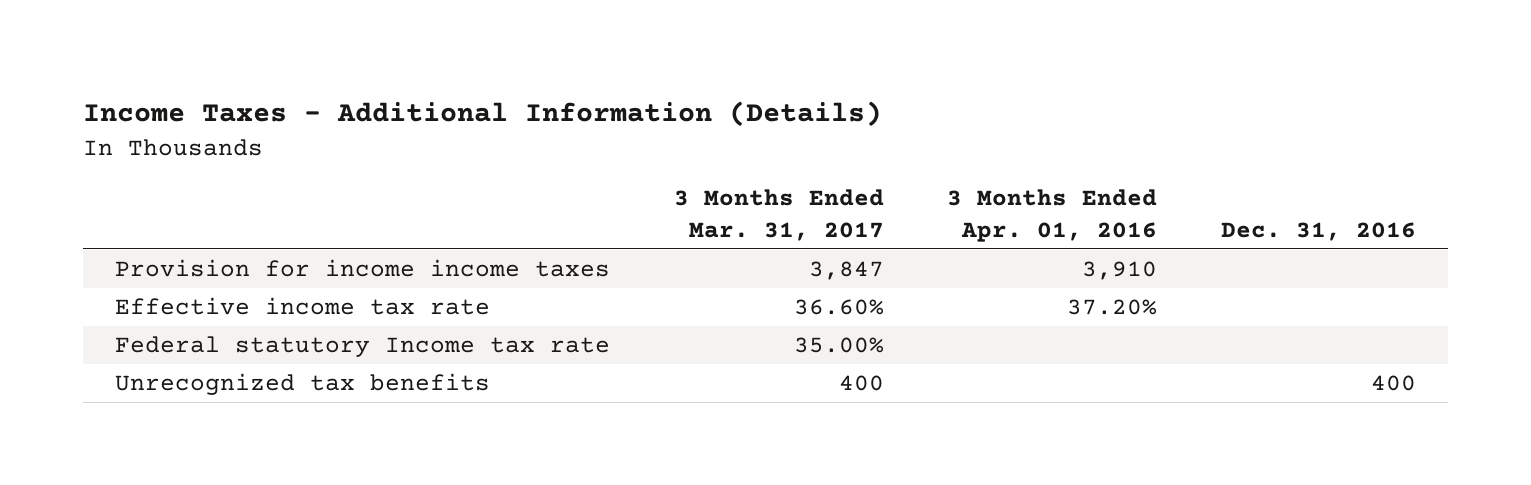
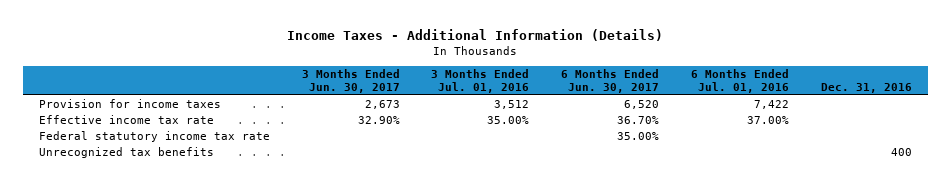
[673,189,884,241] 3 Months Ended Mar. 31, 2017 -> none
[947,189,1158,242] 3 Months Ended Apr. 01, 2016 -> none
none -> [301,68,400,93] 3 Months Ended Jun. 30, 2017
none -> [431,68,530,93] 3 Months Ended Jul. 01, 2016
none -> [561,68,660,93] 6 Months Ended Jun. 30, 2017
none -> [691,68,790,93] 6 Months Ended Jul. 01, 2016
[114,259,610,278] Provision for income income taxes -> [38,98,221,108] Provision for income taxes
[114,336,610,358] Federal statutory Income tax rate -> [38,130,270,142] Federal statutory income tax rate

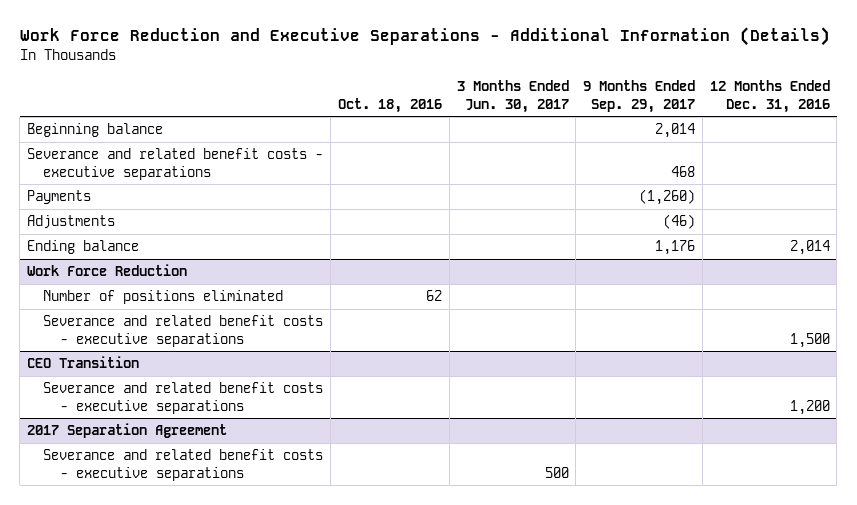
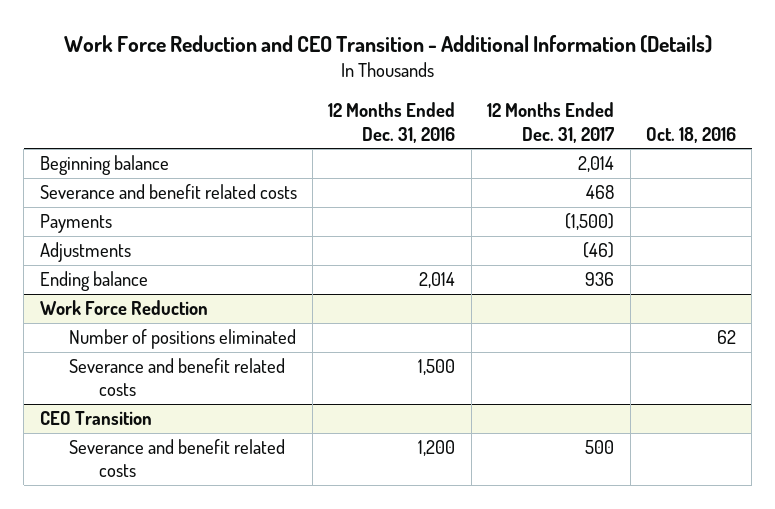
[19,27,830,47] Work Force Reduction and Executive Separations - Additional Information (Details) -> [63,35,712,54] Work Force Reduction and CEO Transition - Additional Information (Details)
[456,80,569,113] 3 Months Ended Jun. 30, 2017 -> none
[583,80,696,113] 9 Months Ended Sep. 29, 2017 -> none
none -> [487,102,615,143] 12 Months Ended Dec. 31, 2017
[26,148,323,180] Severance and related benefit costs - executive separations -> [39,184,297,200] Severance and benefit related costs
[43,315,324,347] Severance and related benefit costs - executive separations -> [69,358,286,397] Severance and benefit related costs
[26,423,227,439] 2017 Separation Agreement -> none
[43,449,324,481] Severance and related benefit costs - executive separations -> none
[43,382,324,414] Severance and related benefit costs - executive separations -> [69,439,286,478] Severance and benefit related costs

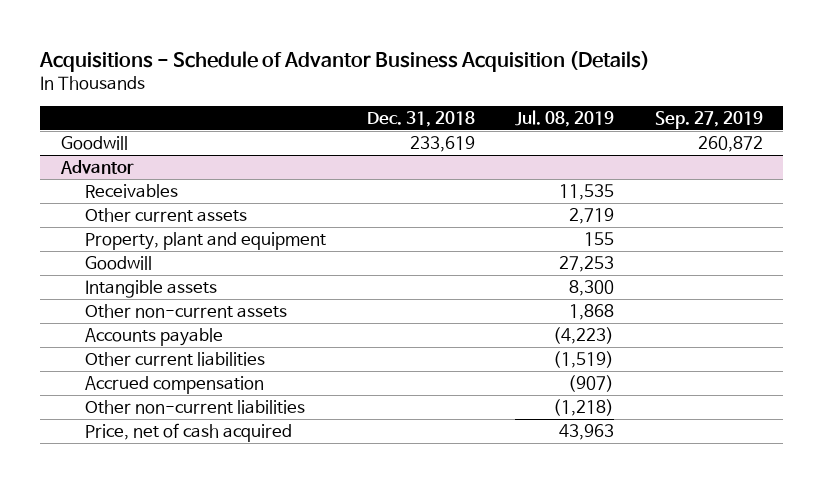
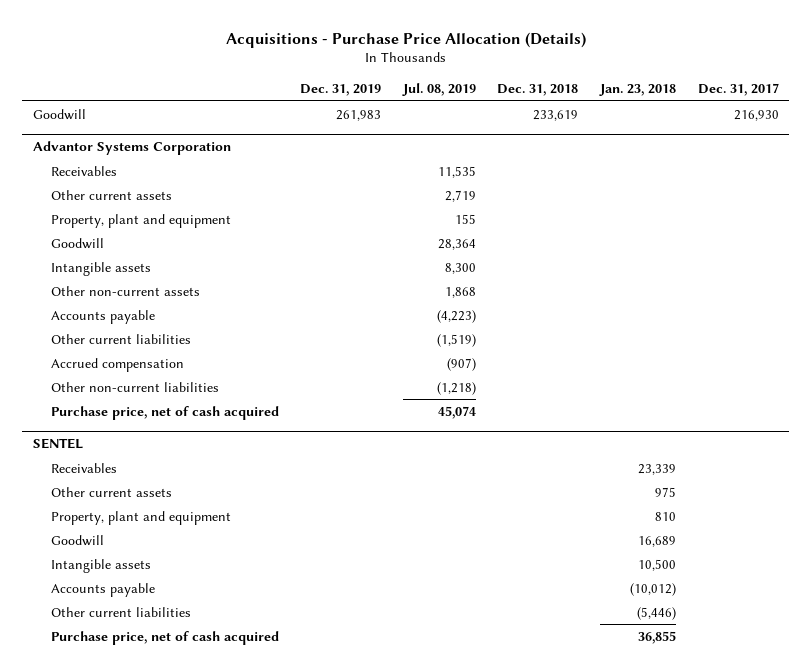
[39,50,651,72] Acquisitions - Schedule of Advantor Business Acquisition (Details) -> [225,31,586,48] Acquisitions - Purchase Price Allocation (Details)
[654,111,763,130] Sep. 27, 2019 -> none
none -> [300,83,382,96] Dec. 31, 2019
none -> [598,83,676,96] Jan. 23, 2018
none -> [697,82,779,96] Dec. 31, 2017
[59,160,134,175] Advantor -> [33,140,232,155] Advantor Systems Corporation
[559,256,615,273] 27,253 -> [437,238,476,250] 28,364
[84,423,292,443] Price, net of cash acquired -> [50,405,279,420] Purchase price, net of cash acquired
[559,424,615,441] 43,963 -> [437,405,476,419] 45,074
none -> [33,437,84,449] SENTEL
none -> [50,462,117,473] Receivables
none -> [50,486,172,497] Other current assets
none -> [50,510,231,525] Property, plant and equipment
none -> [50,534,104,546] Goodwill
none -> [50,558,151,573] Intangible assets
none -> [50,582,155,597] Accounts payable
none -> [50,606,191,617] Other current liabilities
none -> [50,630,279,645] Purchase price, net of cash acquired

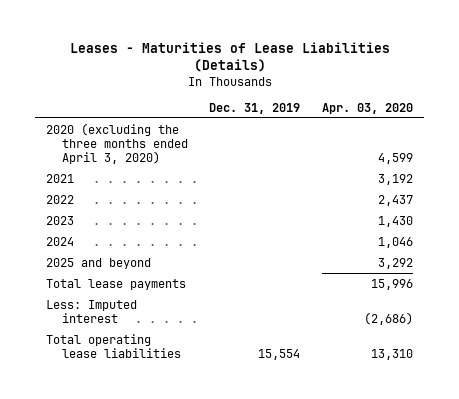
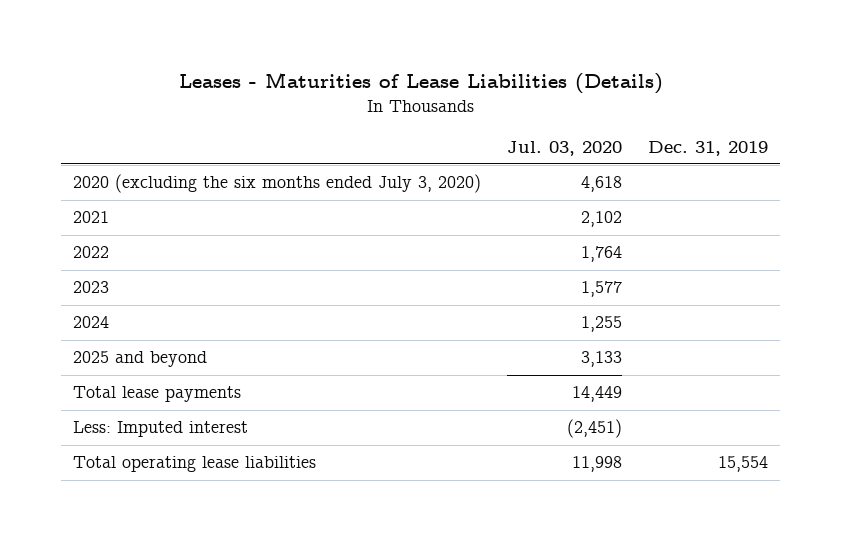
[322,102,414,114] Apr. 03, 2020 -> none
none -> [507,140,623,156] Jul. 03, 2020
[45,122,188,164] 2020 (excluding the three months ended April 3, 2020) -> [73,174,482,194] 2020 (excluding the six months ended July 3, 2020)

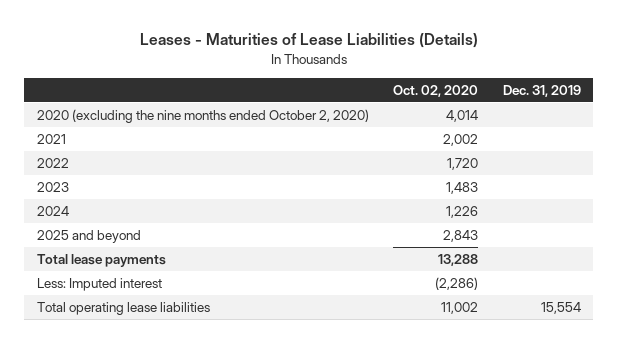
[507,140,623,156] Jul. 03, 2020 -> none
none -> [393,84,479,97] Oct. 02, 2020
[73,174,482,194] 2020 (excluding the six months ended July 3, 2020) -> [36,109,369,124] 2020 (excluding the nine months ended October 2, 2020)

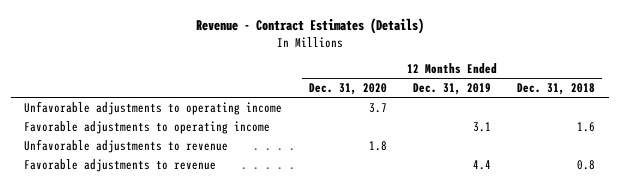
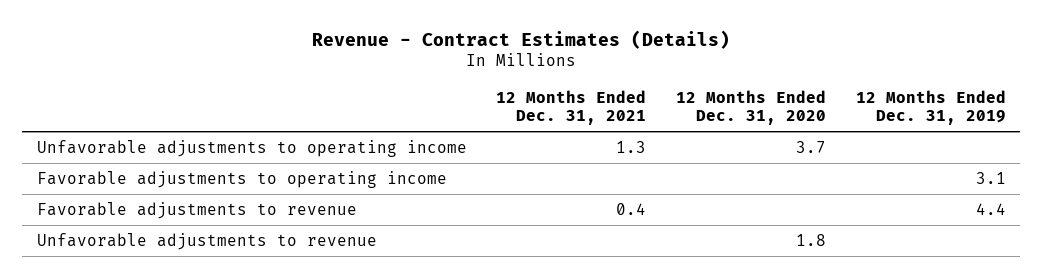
[517,83,596,96] Dec. 31, 2018 -> none
none -> [496,89,647,126] 12 Months Ended Dec. 31, 2021
[24,138,229,153] Unfavorable adjustments to revenue -> [36,232,377,250] Unfavorable adjustments to revenue

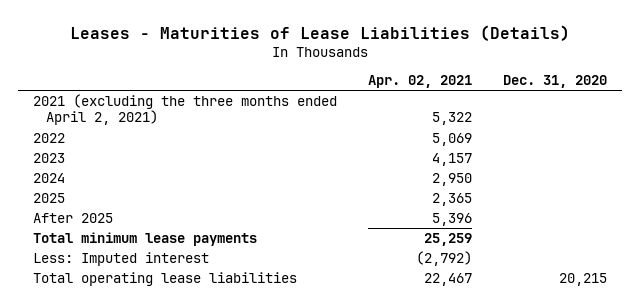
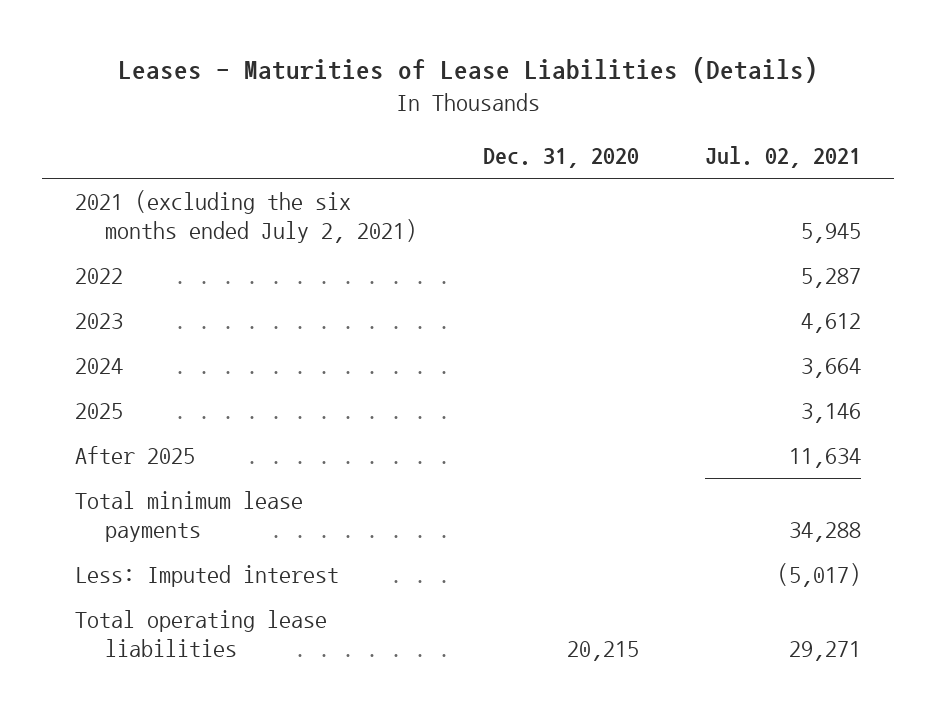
[367,75,472,89] Apr. 02, 2021 -> none
none -> [705,146,862,169] Jul. 02, 2021
[33,93,338,126] 2021 (excluding the three months ended April 2, 2021) -> [74,189,418,244] 2021 (excluding the six months ended July 2, 2021)

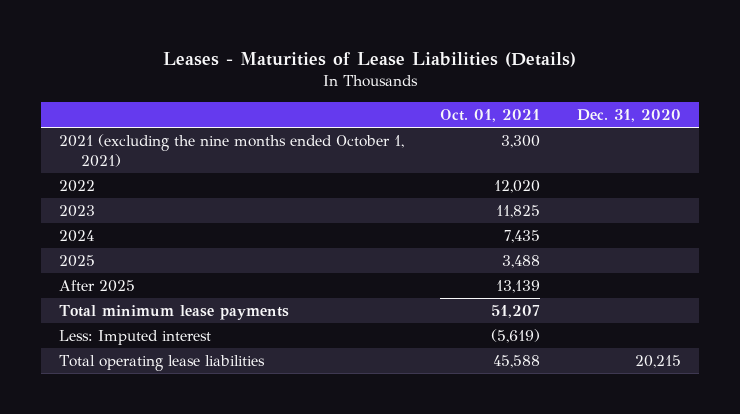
[705,146,862,169] Jul. 02, 2021 -> none
none -> [440,108,541,122] Oct. 01, 2021
[74,189,418,244] 2021 (excluding the six months ended July 2, 2021) -> [58,134,404,167] 2021 (excluding the nine months ended October 1, 2021)

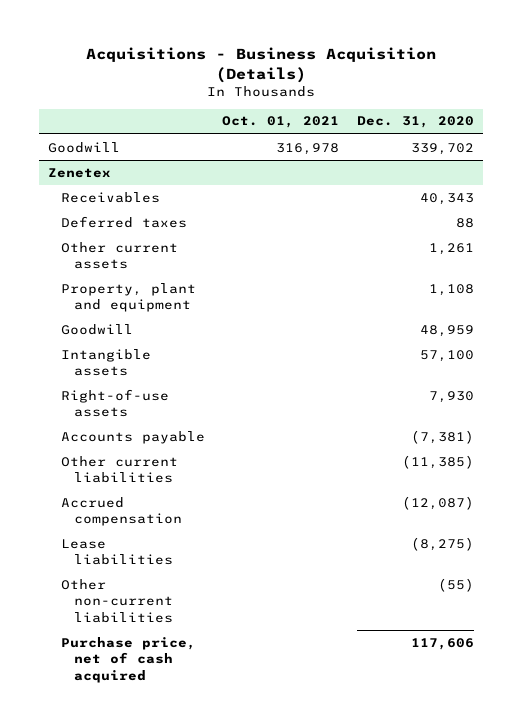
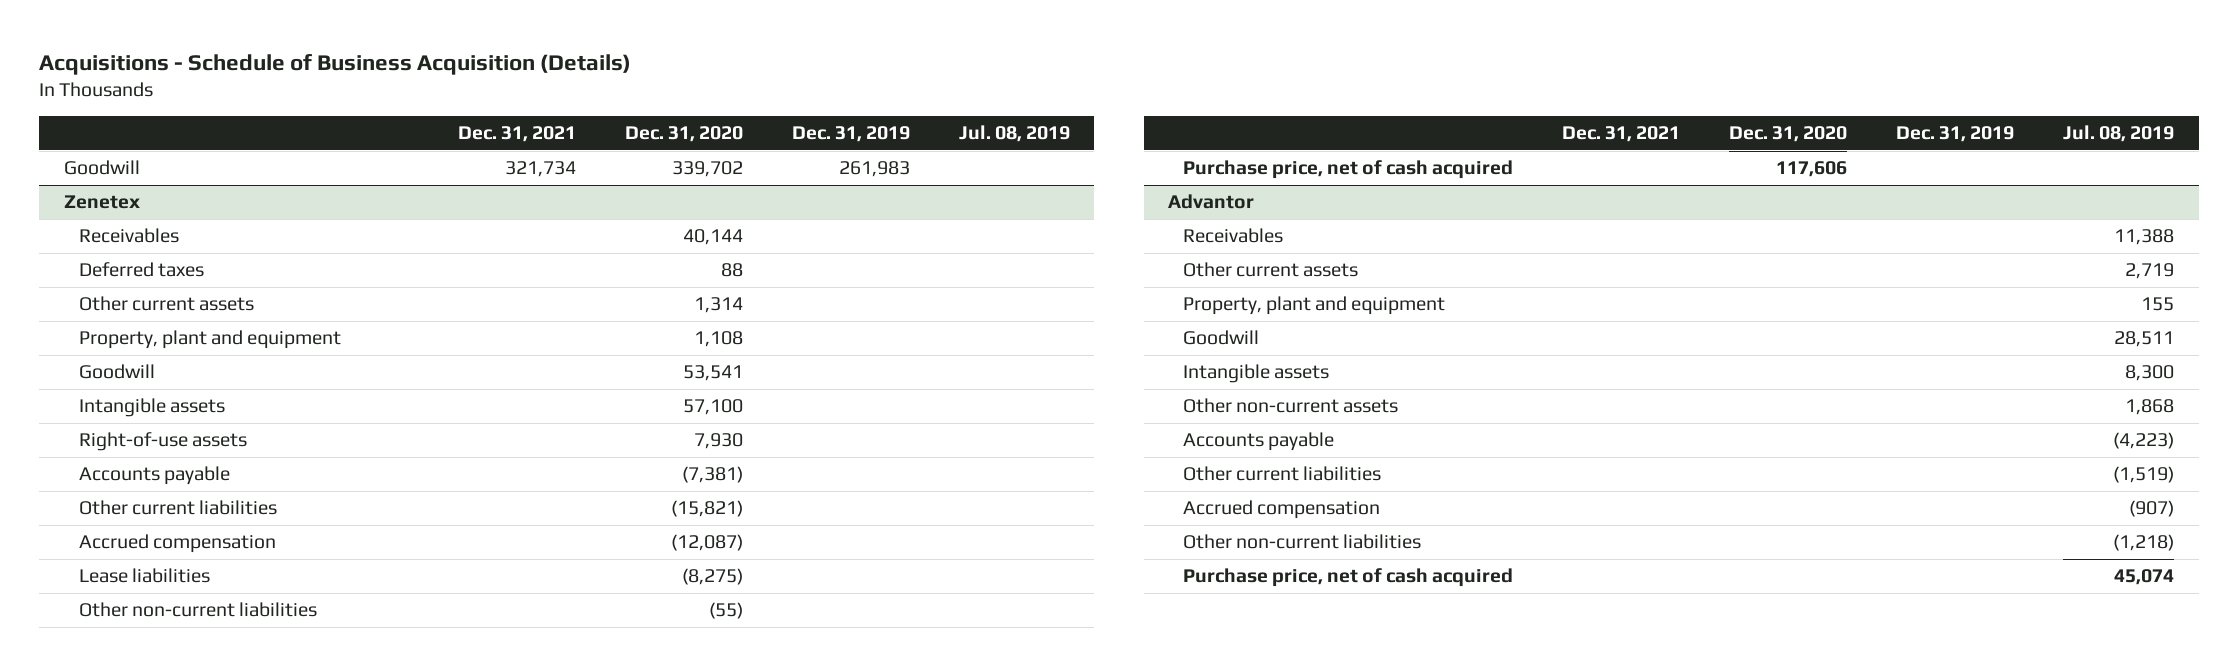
[86,47,437,83] Acquisitions - Business Acquisition (Details) -> [39,53,632,75] Acquisitions - Schedule of Business Acquisition (Details)
[222,116,340,129] Oct. 01, 2021 -> none
none -> [457,126,576,143] Dec. 31, 2021
none -> [791,126,910,143] Dec. 31, 2019
none -> [958,125,1070,143] Jul. 08, 2019
[419,192,474,205] 40,343 -> [682,229,743,246] 40,144
[428,242,474,255] 1,261 -> [693,297,743,314] 1,314
[419,324,474,337] 48,959 -> [682,365,743,382] 53,541
[401,454,474,469] (11,385) -> [670,500,743,518] (15,821)
none -> [1168,194,1255,210] Advantor
none -> [1183,228,1284,244] Receivables
none -> [1183,262,1359,278] Other current assets
none -> [1183,296,1446,316] Property, plant and equipment
none -> [1183,330,1260,346] Goodwill
none -> [1183,364,1330,384] Intangible assets
none -> [1183,398,1399,414] Other non-current assets
none -> [1183,432,1335,452] Accounts payable
none -> [1183,466,1382,482] Other current liabilities
none -> [1183,500,1381,520] Accrued compensation
none -> [1183,534,1422,550] Other non-current liabilities
none -> [1183,568,1514,588] Purchase price, net of cash acquired

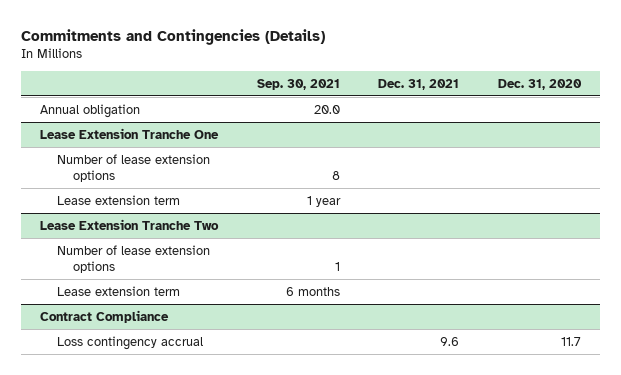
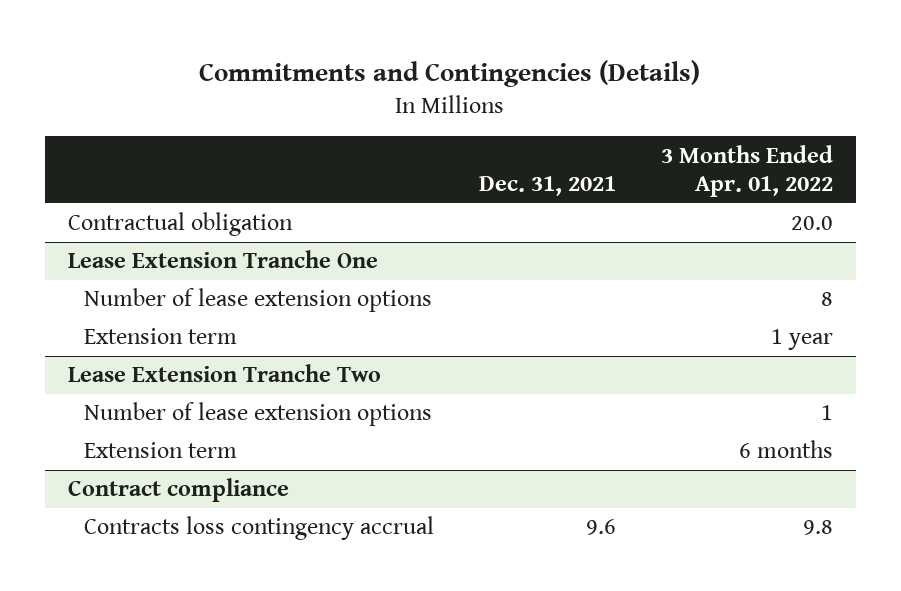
[256,79,340,91] Sep. 30, 2021 -> none
[497,79,582,91] Dec. 31, 2020 -> none
none -> [661,144,834,198] 3 Months Ended Apr. 01, 2022
[39,103,140,118] Annual obligation -> [67,212,293,237] Contractual obligation
[56,194,180,205] Lease extension term -> [83,328,237,345] Extension term
[56,285,180,296] Lease extension term -> [83,442,237,459] Extension term
[39,309,169,323] Contract Compliance -> [67,478,289,503] Contract compliance
[56,335,203,350] Loss contingency accrual -> [83,516,434,541] Contracts loss contingency accrual

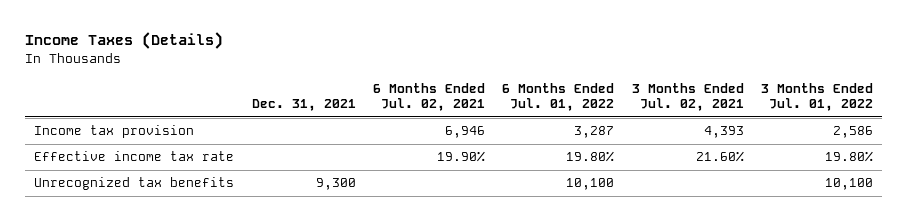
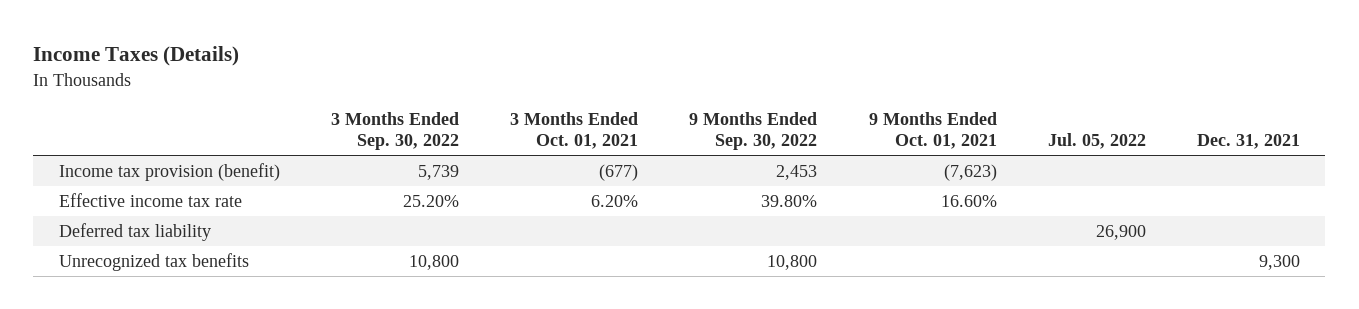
[373,82,486,112] 6 Months Ended Jul. 02, 2021 -> none
[502,82,615,112] 6 Months Ended Jul. 01, 2022 -> none
[631,82,744,112] 3 Months Ended Jul. 02, 2021 -> none
[761,82,874,112] 3 Months Ended Jul. 01, 2022 -> none
none -> [331,111,460,151] 3 Months Ended Sep. 30, 2022
none -> [510,111,639,150] 3 Months Ended Oct. 01, 2021
none -> [689,111,818,151] 9 Months Ended Sep. 30, 2022
none -> [868,111,997,150] 9 Months Ended Oct. 01, 2021
none -> [1047,133,1146,150] Jul. 05, 2022
[34,125,195,139] Income tax provision -> [59,162,281,181] Income tax provision (benefit)
none -> [59,222,212,241] Deferred tax liability

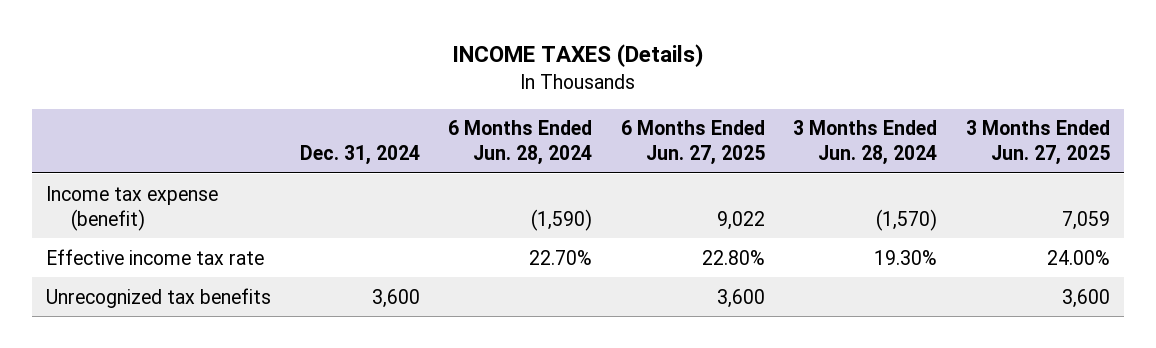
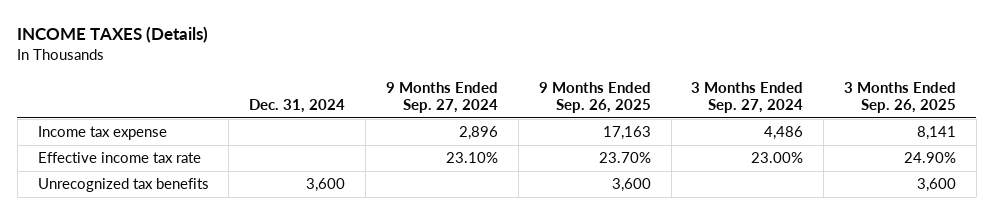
[448,120,593,166] 6 Months Ended Jun. 28, 2024 -> none
[620,120,765,166] 6 Months Ended Jun. 27, 2025 -> none
[793,120,938,166] 3 Months Ended Jun. 28, 2024 -> none
[965,120,1110,166] 3 Months Ended Jun. 27, 2025 -> none
none -> [386,81,499,114] 9 Months Ended Sep. 27, 2024
none -> [538,81,651,114] 9 Months Ended Sep. 26, 2025
none -> [691,81,804,114] 3 Months Ended Sep. 27, 2024
none -> [844,81,957,114] 3 Months Ended Sep. 26, 2025
[46,185,219,231] Income tax expense (benefit) -> [37,126,167,141] Income tax expense

